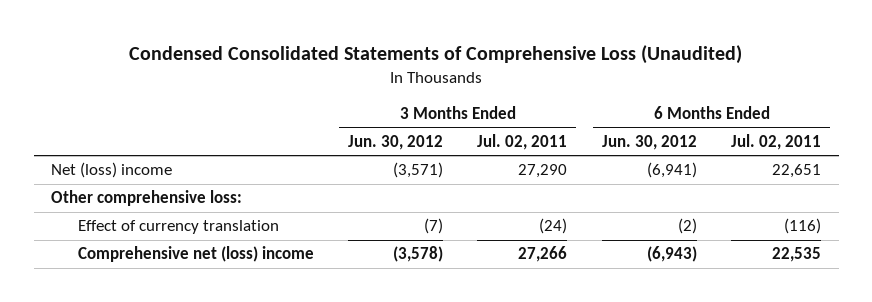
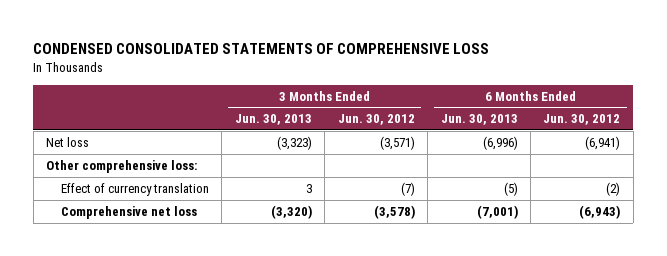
[129,45,743,65] Condensed Consolidated Statements of Comprehensive Loss (Unaudited) -> [33,42,490,54] CONDENSED CONSOLIDATED STATEMENTS OF COMPREHENSIVE LOSS
[477,134,568,151] Jul. 02, 2011 -> none
[731,134,822,151] Jul. 02, 2011 -> none
none -> [234,114,312,126] Jun. 30, 2013
none -> [440,114,518,126] Jun. 30, 2013
[50,162,172,179] Net (loss) income -> [46,136,90,147] Net loss
[77,246,314,263] Comprehensive net (loss) income -> [60,205,197,219] Comprehensive net loss

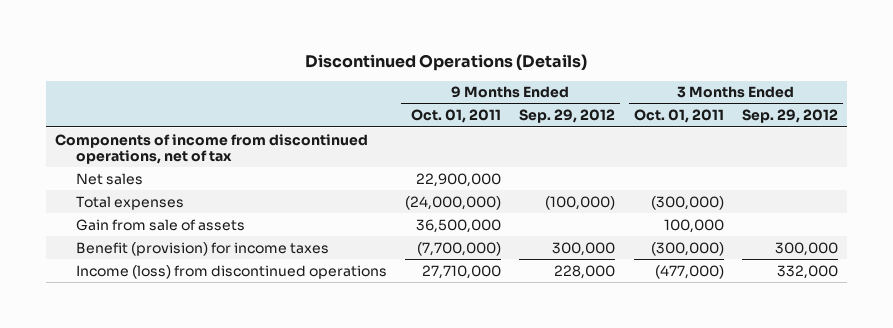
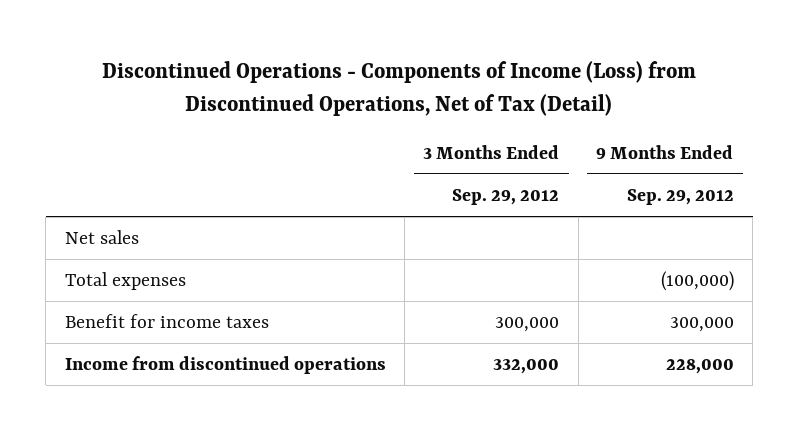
[305,53,588,71] Discontinued Operations (Details) -> [102,61,697,116] Discontinued Operations - Components of Income (Loss) from Discontinued Operations, Net of Tax (Detail)
[411,109,502,124] Oct. 01, 2011 -> none
[633,109,724,124] Oct. 01, 2011 -> none
[54,133,368,164] Components of income from discontinued operations, net of tax -> none
[75,218,245,231] Gain from sale of assets -> none
[75,241,329,256] Benefit (provision) for income taxes -> [64,314,269,329] Benefit for income taxes
[75,264,387,279] Income (loss) from discontinued operations -> [64,356,386,375] Income from discontinued operations

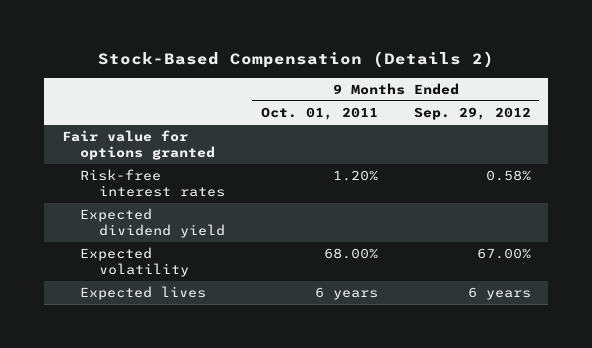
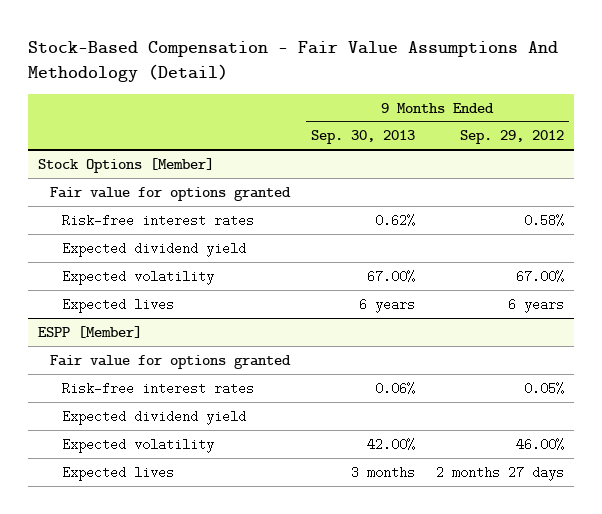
[98,51,495,69] Stock-Based Compensation (Details 2) -> [27,40,558,82] Stock-Based Compensation - Fair Value Assumptions And Methodology (Detail)
[260,107,378,121] Oct. 01, 2011 -> none
none -> [311,130,416,145] Sep. 30, 2013
none -> [38,157,215,173] Stock Options [Member]
none -> [38,325,143,338] ESPP [Member]
none -> [50,354,292,369] Fair value for options granted
none -> [62,381,255,395] Risk-free interest rates
none -> [62,409,247,425] Expected dividend yield
none -> [62,437,215,453] Expected volatility
none -> [62,465,175,481] Expected lives

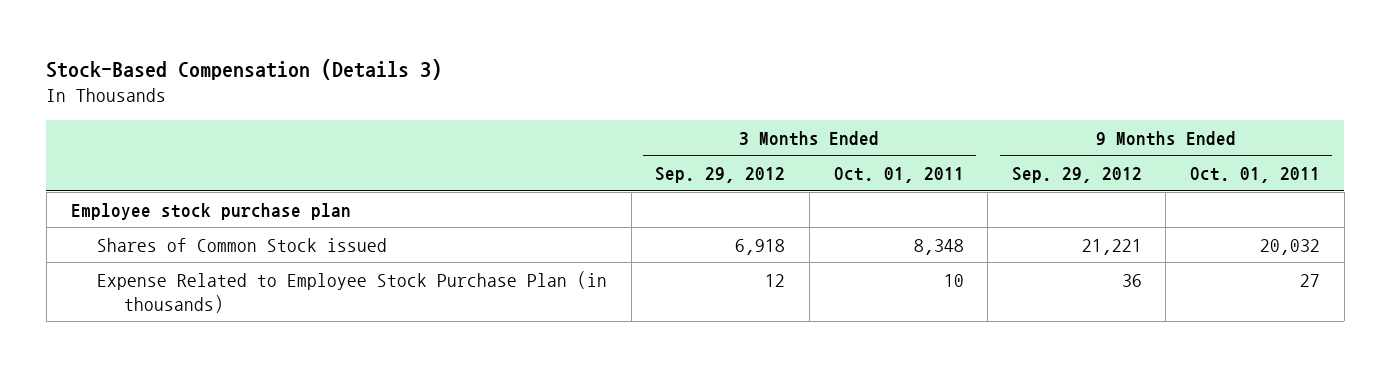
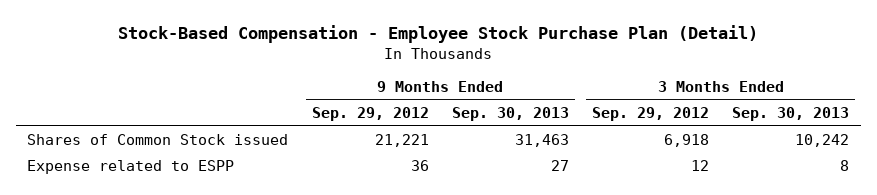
[46,58,443,80] Stock-Based Compensation (Details 3) -> [118,24,759,43] Stock-Based Compensation - Employee Stock Purchase Plan (Detail)
[833,166,964,183] Oct. 01, 2011 -> none
[1190,166,1321,183] Oct. 01, 2011 -> none
none -> [451,107,569,122] Sep. 30, 2013
none -> [732,107,850,122] Sep. 30, 2013
[70,202,351,220] Employee stock purchase plan -> none
[97,270,608,313] Expense Related to Employee Stock Purchase Plan (in thousands) -> [27,160,235,175] Expense related to ESPP

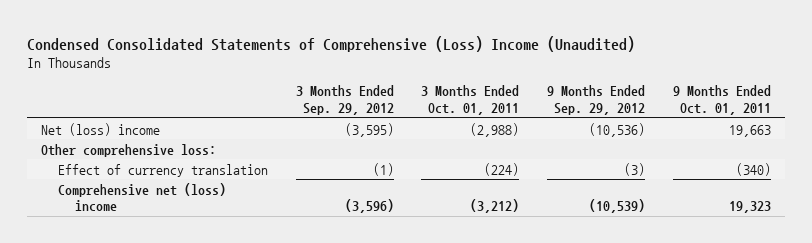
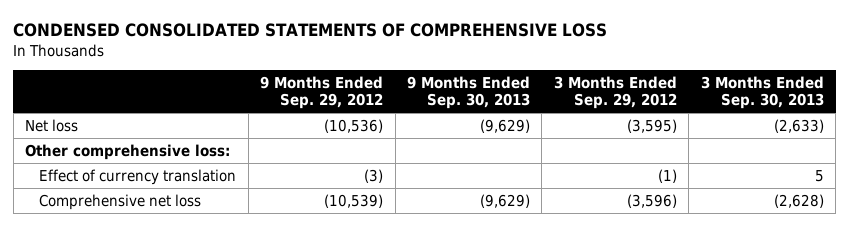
[27,35,636,52] Condensed Consolidated Statements of Comprehensive (Loss) Income (Unaudited) -> [13,22,608,37] CONDENSED CONSOLIDATED STATEMENTS OF COMPREHENSIVE LOSS
[421,85,520,115] 3 Months Ended Oct. 01, 2011 -> none
[672,85,771,115] 9 Months Ended Oct. 01, 2011 -> none
none -> [407,76,531,110] 9 Months Ended Sep. 30, 2013
none -> [700,76,824,110] 3 Months Ended Sep. 30, 2013
[41,122,161,136] Net (loss) income -> [25,118,79,132] Net loss
[58,182,227,212] Comprehensive net (loss) income -> [39,193,202,210] Comprehensive net loss

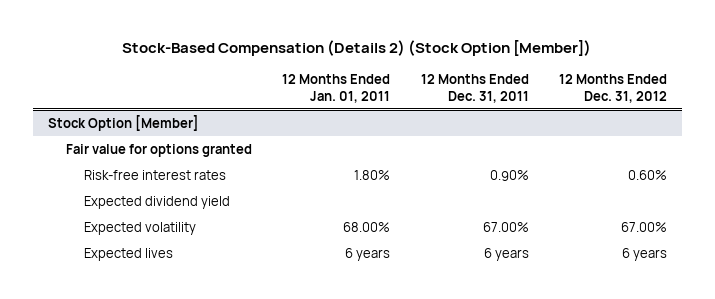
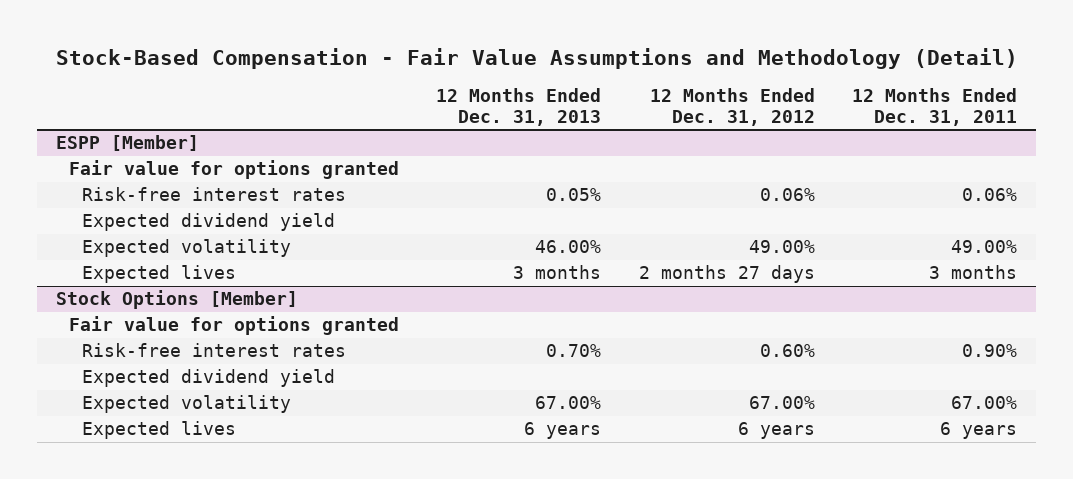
[122,40,592,57] Stock-Based Compensation (Details 2) (Stock Option [Member]) -> [55,47,1018,69] Stock-Based Compensation - Fair Value Assumptions and Methodology (Detail)
[282,74,391,103] 12 Months Ended Jan. 01, 2011 -> none
none -> [436,87,602,126] 12 Months Ended Dec. 31, 2013
[47,114,199,131] Stock Option [Member] -> none
none -> [56,135,200,152] ESPP [Member]
none -> [81,187,346,202] Risk-free interest rates
none -> [81,213,335,232] Expected dividend yield
none -> [81,239,291,258] Expected volatility
none -> [81,265,236,284] Expected lives
none -> [56,290,299,310] Stock Options [Member]
none -> [68,316,399,336] Fair value for options granted

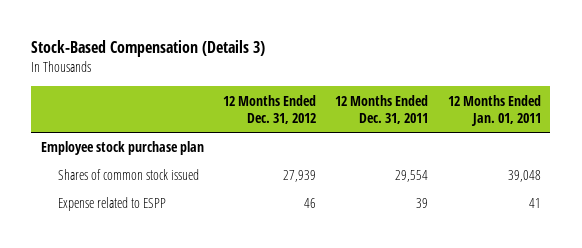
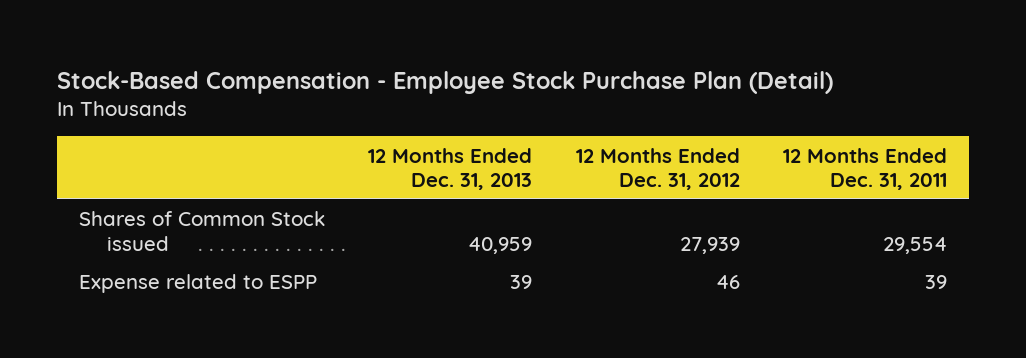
[31,40,266,58] Stock-Based Compensation (Details 3) -> [57,70,834,94] Stock-Based Compensation - Employee Stock Purchase Plan (Detail)
[447,94,541,127] 12 Months Ended Jan. 01, 2011 -> none
none -> [368,147,533,190] 12 Months Ended Dec. 31, 2013
[41,141,205,156] Employee stock purchase plan -> none
[58,169,200,181] Shares of common stock issued -> [78,211,325,251] Shares of Common Stock issued

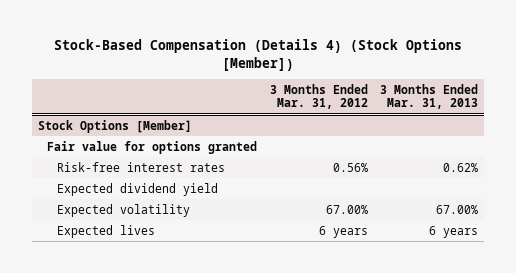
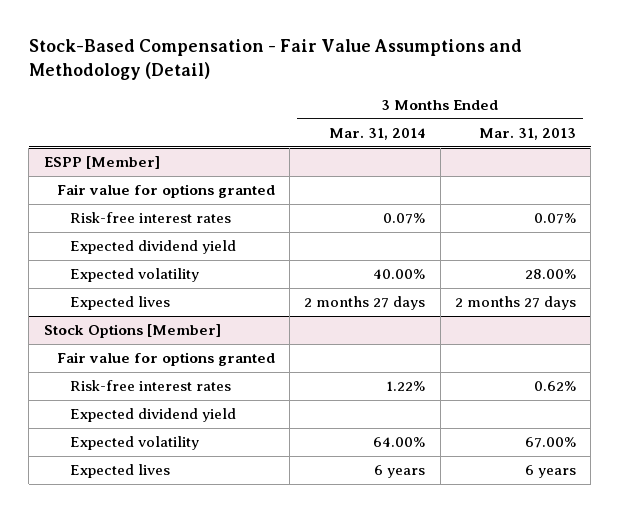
[53,38,462,71] Stock-Based Compensation (Details 4) (Stock Options [Member]) -> [28,39,522,80] Stock-Based Compensation - Fair Value Assumptions and Methodology (Detail)
[269,83,368,110] 3 Months Ended Mar. 31, 2012 -> none
none -> [329,127,426,140] Mar. 31, 2014
none -> [43,156,160,170] ESPP [Member]
none -> [56,184,275,199] Fair value for options granted
none -> [69,212,231,224] Risk-free interest rates
none -> [69,240,236,255] Expected dividend yield
none -> [69,268,199,283] Expected volatility
none -> [69,296,170,311] Expected lives

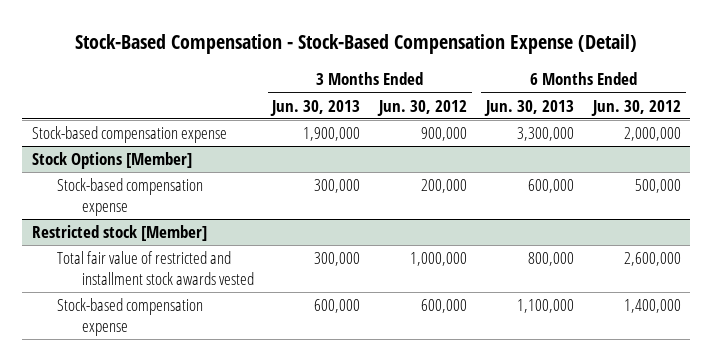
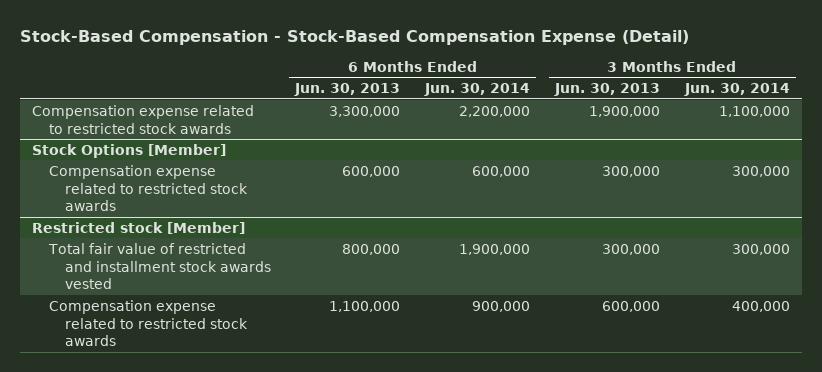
[377,99,468,116] Jun. 30, 2012 -> none
[590,99,681,116] Jun. 30, 2012 -> none
none -> [424,83,531,97] Jun. 30, 2014
none -> [683,83,790,97] Jun. 30, 2014
[31,126,227,144] Stock-based compensation expense -> [32,104,255,134] Compensation expense related to restricted stock awards
[56,178,203,216] Stock-based compensation expense -> [48,164,248,212] Compensation expense related to restricted stock awards
[56,298,203,336] Stock-based compensation expense -> [48,299,248,347] Compensation expense related to restricted stock awards

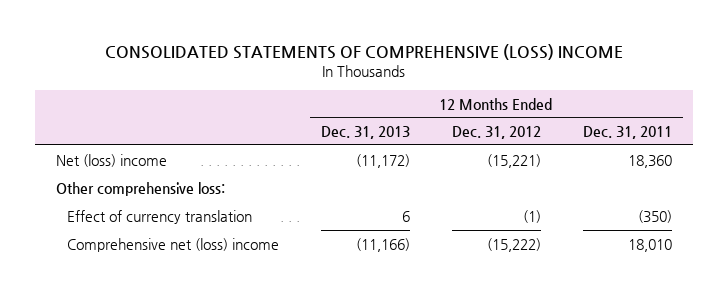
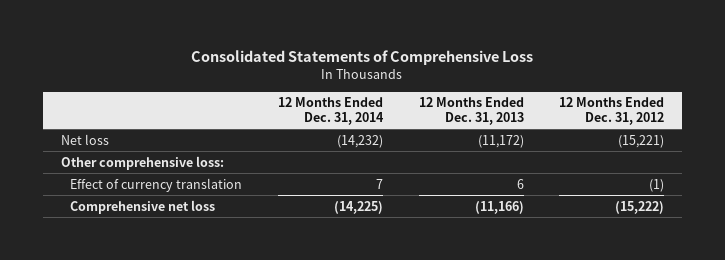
[104,43,623,60] CONSOLIDATED STATEMENTS OF COMPREHENSIVE (LOSS) INCOME -> [191,50,534,66] Consolidated Statements of Comprehensive Loss
[582,126,672,140] Dec. 31, 2011 -> none
none -> [277,97,384,125] 12 Months Ended Dec. 31, 2014
[55,153,167,167] Net (loss) income -> [60,133,109,145] Net loss
[66,237,279,252] Comprehensive net (loss) income -> [70,199,216,214] Comprehensive net loss

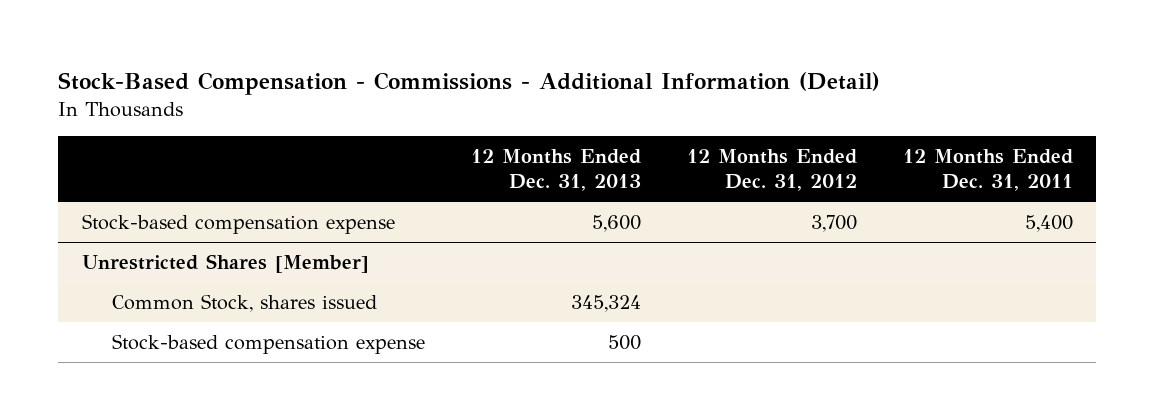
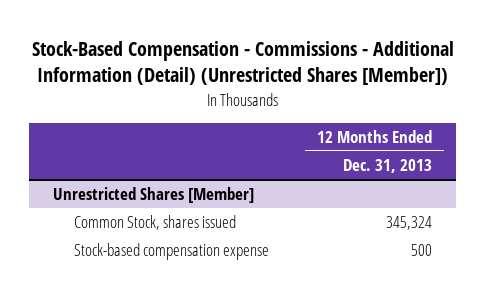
[58,72,881,96] Stock-Based Compensation - Commissions - Additional Information (Detail) -> [31,40,454,86] Stock-Based Compensation - Commissions - Additional Information (Detail) (Unrestricted Shares [Member])
[687,148,858,191] 12 Months Ended Dec. 31, 2012 -> none
[903,148,1074,191] 12 Months Ended Dec. 31, 2011 -> none
[81,213,395,234] Stock-based compensation expense -> none

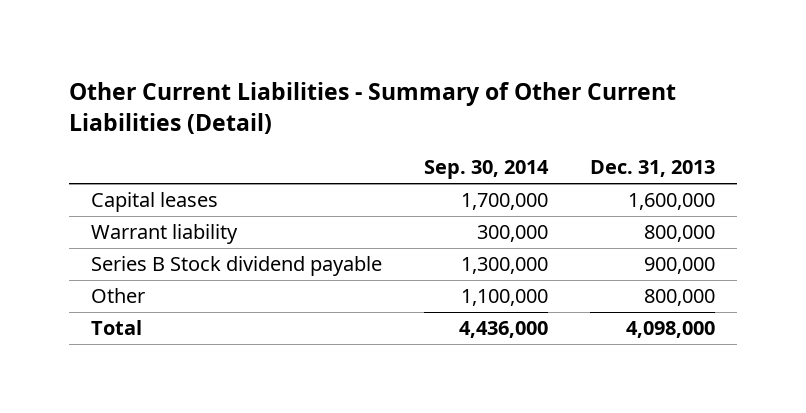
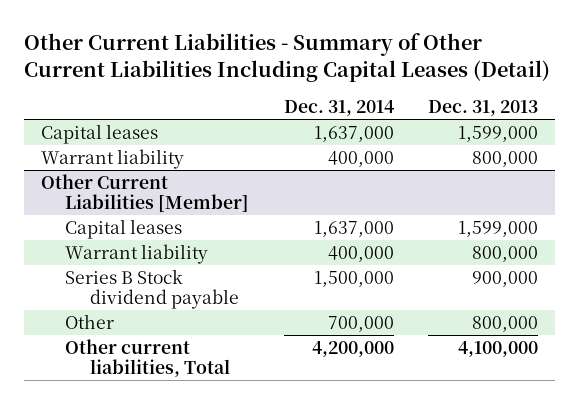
[69,82,677,135] Other Current Liabilities - Summary of Other Current Liabilities (Detail) -> [23,33,550,83] Other Current Liabilities - Summary of Other Current Liabilities Including Capital Leases (Detail)
[423,160,549,180] Sep. 30, 2014 -> none
none -> [283,100,394,117] Dec. 31, 2014
[628,193,716,211] 1,600,000 -> [457,125,538,142] 1,599,000
none -> [40,173,250,213] Other Current Liabilities [Member]
none -> [65,218,183,239] Capital leases
none -> [65,243,209,264] Warrant liability
[90,320,142,336] Total -> none
none -> [65,338,231,378] Other current liabilities, Total

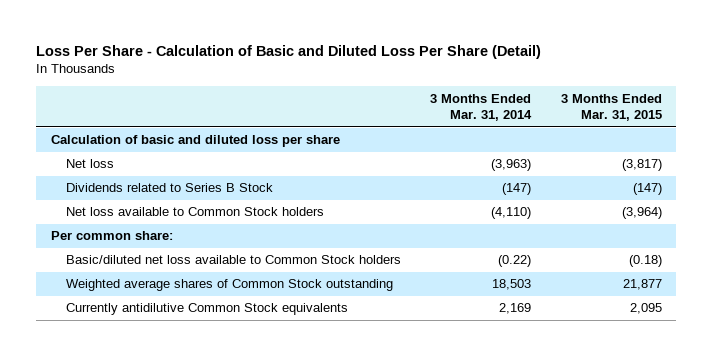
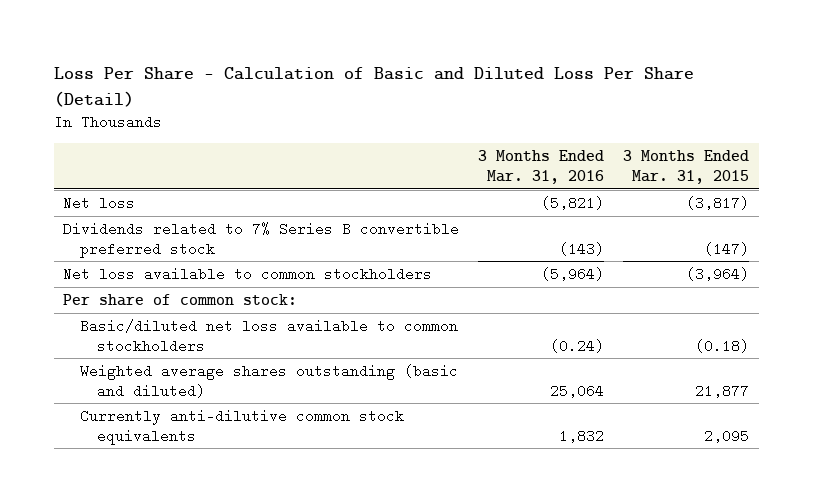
[430,93,533,122] 3 Months Ended Mar. 31, 2014 -> none
none -> [478,150,605,184] 3 Months Ended Mar. 31, 2016
[50,135,340,148] Calculation of basic and diluted loss per share -> none
[66,183,274,193] Dividends related to Series B Stock -> [63,221,460,258] Dividends related to 7% Series B convertible preferred stock
[66,207,325,217] Net loss available to Common Stock holders -> [63,266,433,281] Net loss available to common stockholders
[50,231,173,241] Per common share: -> [63,293,298,306] Per share of common stock:
[66,255,402,265] Basic/diluted net loss available to Common Stock holders -> [79,318,458,353] Basic/diluted net loss available to common stockholders
[66,279,394,292] Weighted average shares of Common Stock outstanding -> [79,363,458,398] Weighted average shares outstanding (basic and diluted)
[66,303,349,316] Currently antidilutive Common Stock equivalents -> [79,408,404,445] Currently anti-dilutive common stock equivalents

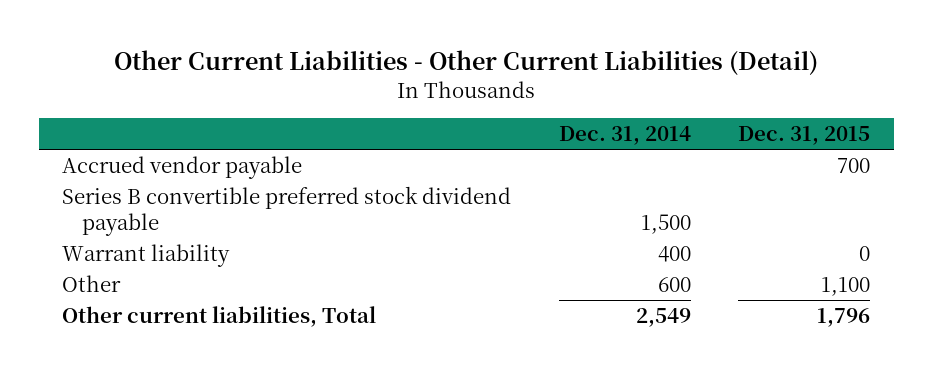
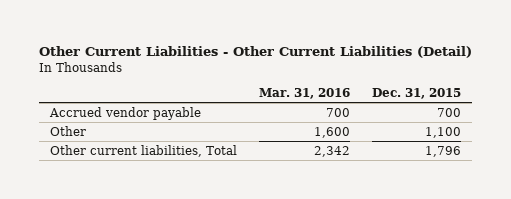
[558,125,691,145] Dec. 31, 2014 -> none
none -> [258,87,350,99] Mar. 31, 2016
[62,185,512,236] Series B convertible preferred stock dividend payable -> none
[62,243,231,267] Warrant liability -> none

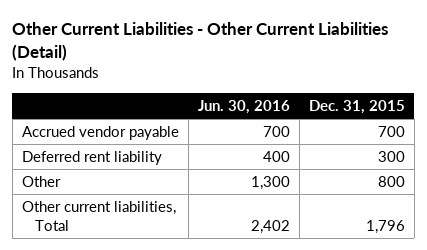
[258,87,350,99] Mar. 31, 2016 -> none
none -> [197,99,290,114] Jun. 30, 2016
none -> [21,150,162,165] Deferred rent liability
[425,126,462,138] 1,100 -> [377,175,405,187] 800

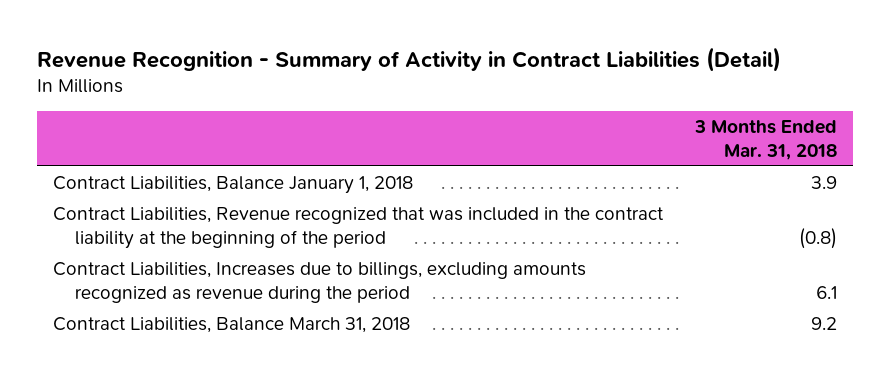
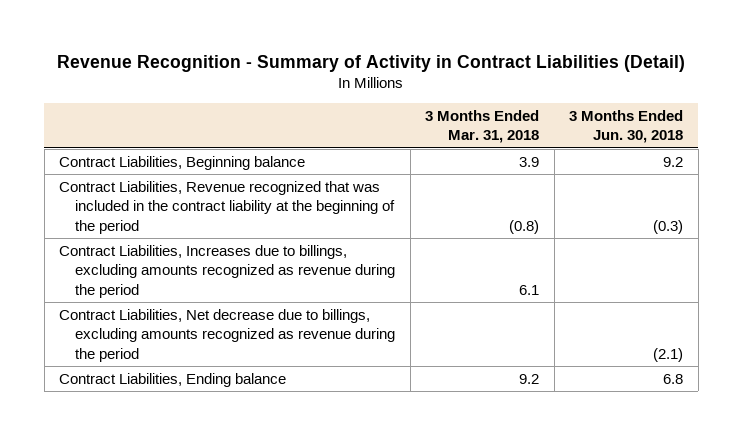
none -> [569,109,684,144] 3 Months Ended Jun. 30, 2018
[53,175,414,194] Contract Liabilities, Balance January 1, 2018 -> [59,155,306,170] Contract Liabilities, Beginning balance
none -> [59,308,396,362] Contract Liabilities, Net decrease due to billings, excluding amounts recognized as revenue during the period
[53,316,411,333] Contract Liabilities, Balance March 31, 2018 -> [59,372,287,387] Contract Liabilities, Ending balance

